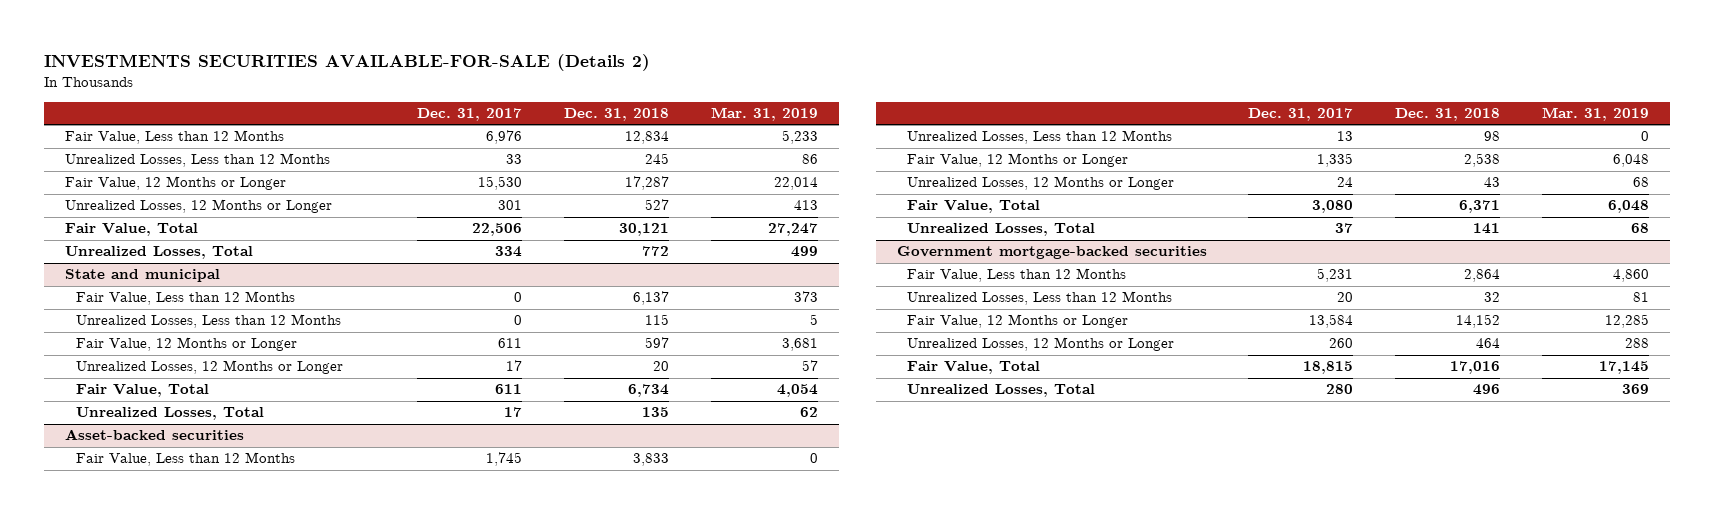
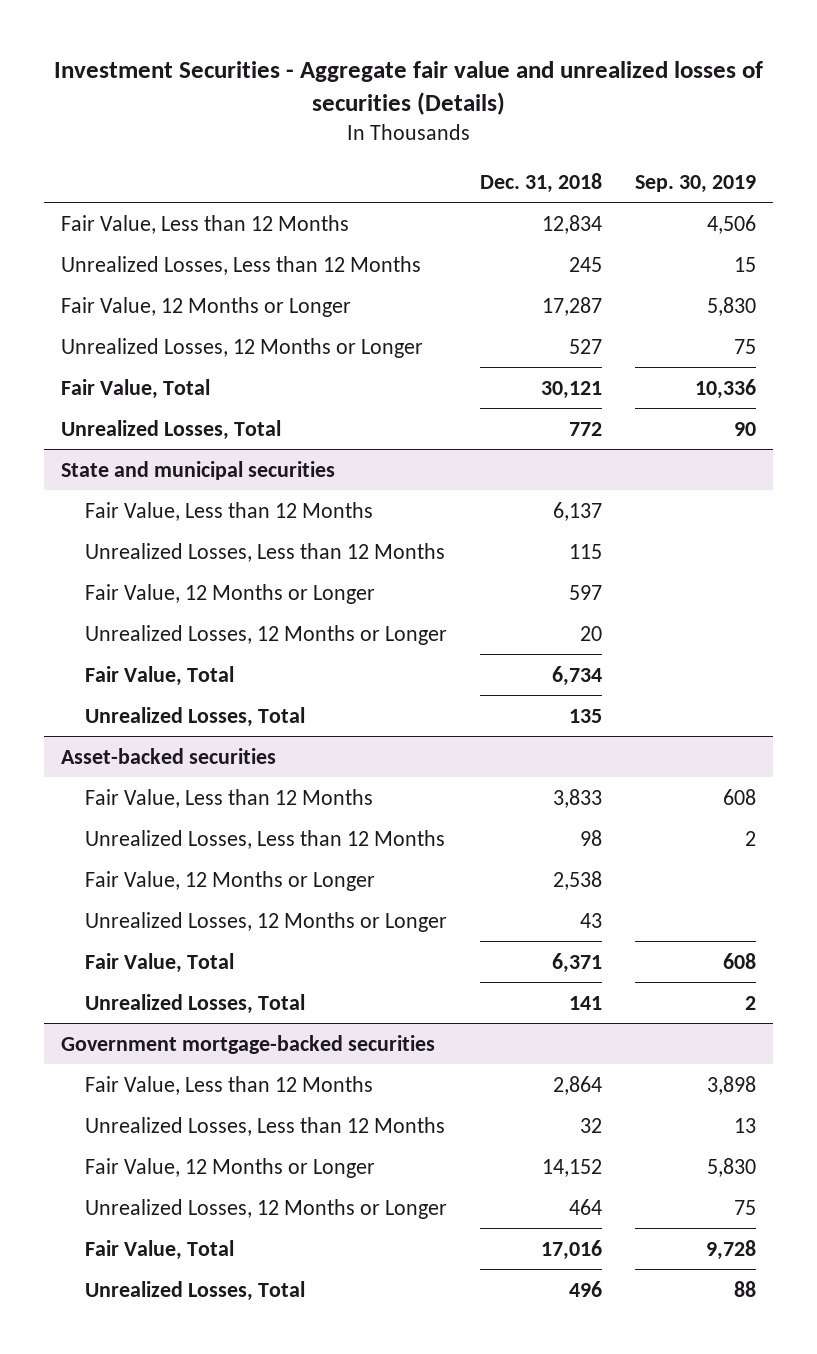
[44,54,651,72] INVESTMENTS SECURITIES AVAILABLE-FOR-SALE (Details 2) -> [53,60,763,115] Investment Securities - Aggregate fair value and unrealized losses of securities (Details)
[417,108,523,122] Dec. 31, 2017 -> none
[710,107,818,122] Mar. 31, 2019 -> none
none -> [635,174,757,193] Sep. 30, 2019
[65,269,221,283] State and municipal -> [61,460,336,480] State and municipal securities

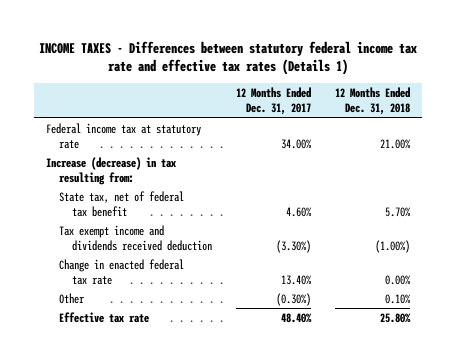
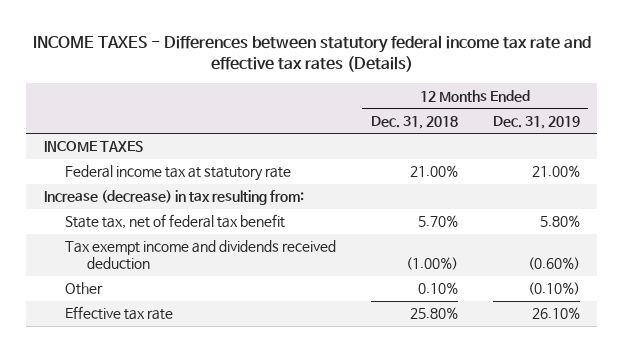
[38,40,417,76] INCOME TAXES - Differences between statutory federal income tax rate and effective tax rates (Details 1) -> [32,34,591,73] INCOME TAXES - Differences between statutory federal income tax rate and effective tax rates (Details)
[236,87,312,116] 12 Months Ended Dec. 31, 2017 -> none
none -> [492,115,580,129] Dec. 31, 2019
none -> [43,141,143,153] INCOME TAXES
[58,258,184,285] Change in enacted federal tax rate -> none

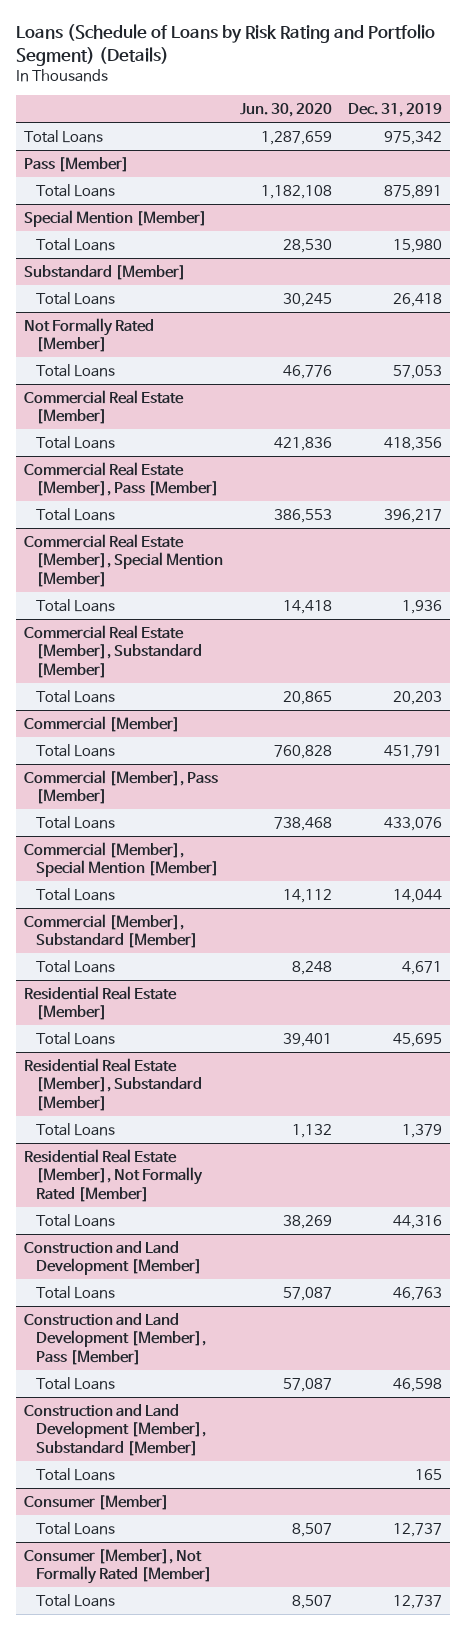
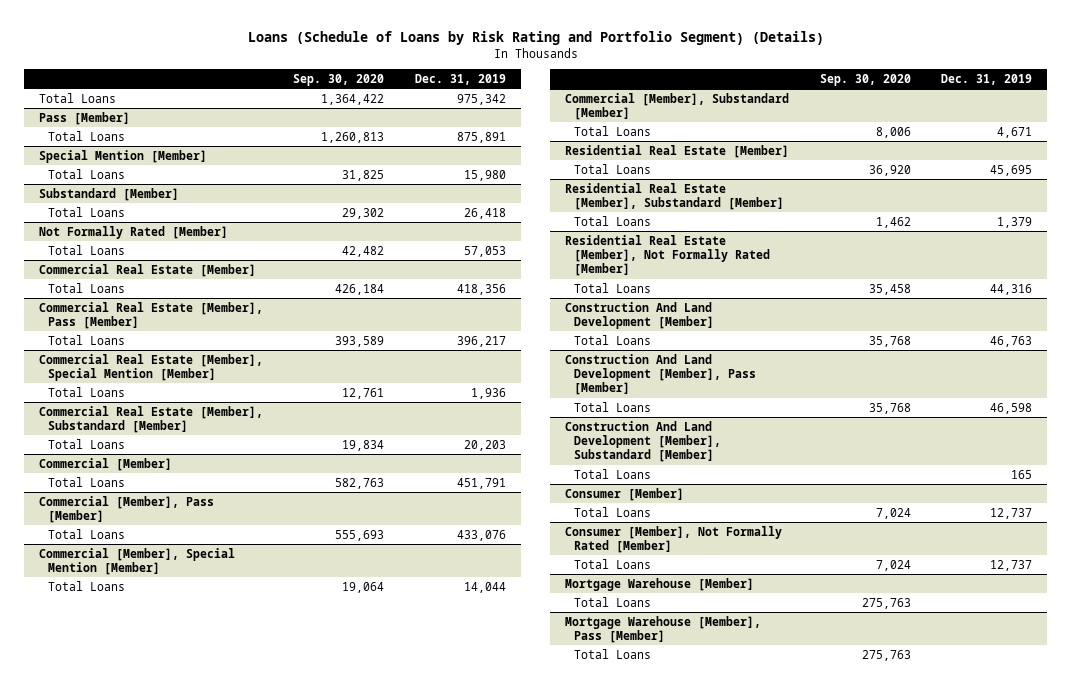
[239,102,332,117] Jun. 30, 2020 -> none
none -> [293,74,385,87] Sep. 30, 2020
[23,1240,203,1276] Construction and Land Development [Member] -> [565,301,715,329] Construction And Land Development [Member]
[23,1312,207,1365] Construction and Land Development [Member], Pass [Member] -> [565,353,757,396] Construction And Land Development [Member], Pass [Member]
[23,1403,207,1456] Construction and Land Development [Member], Substandard [Member] -> [565,420,722,463] Construction And Land Development [Member], Substandard [Member]
none -> [565,577,755,591] Mortgage Warehouse [Member]
none -> [574,596,652,607] Total Loans
none -> [565,615,762,643] Mortgage Warehouse [Member], Pass [Member]
none -> [574,648,652,659] Total Loans

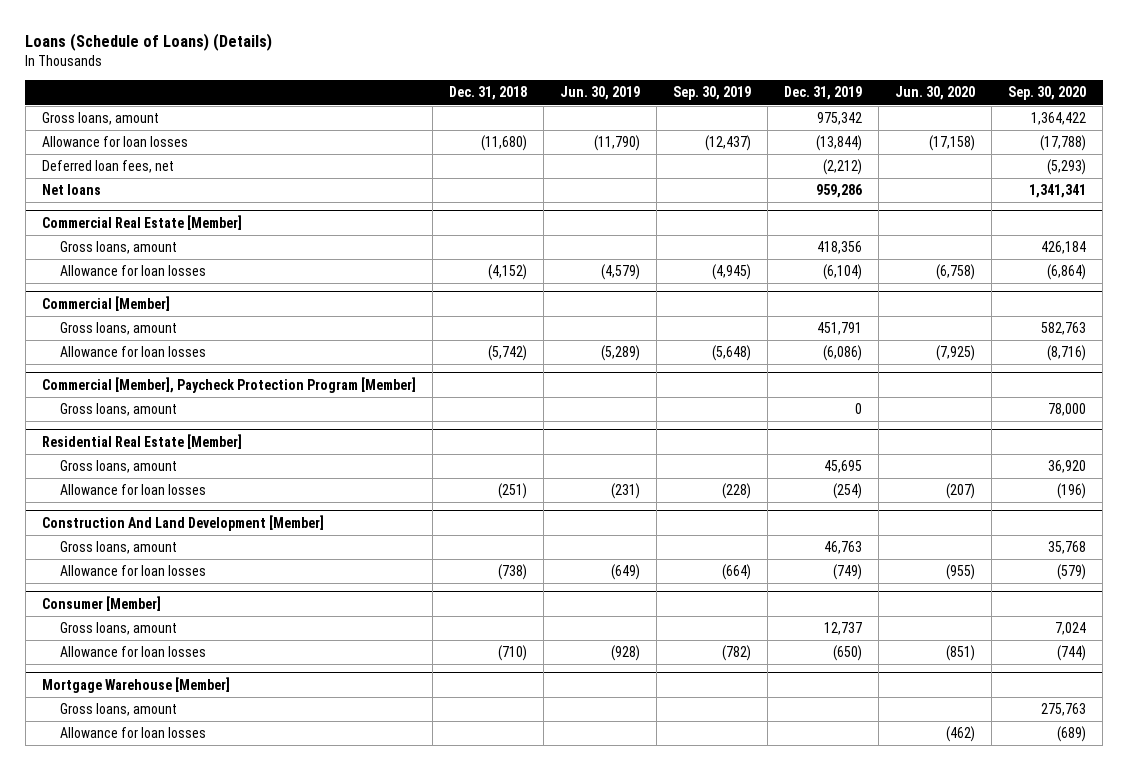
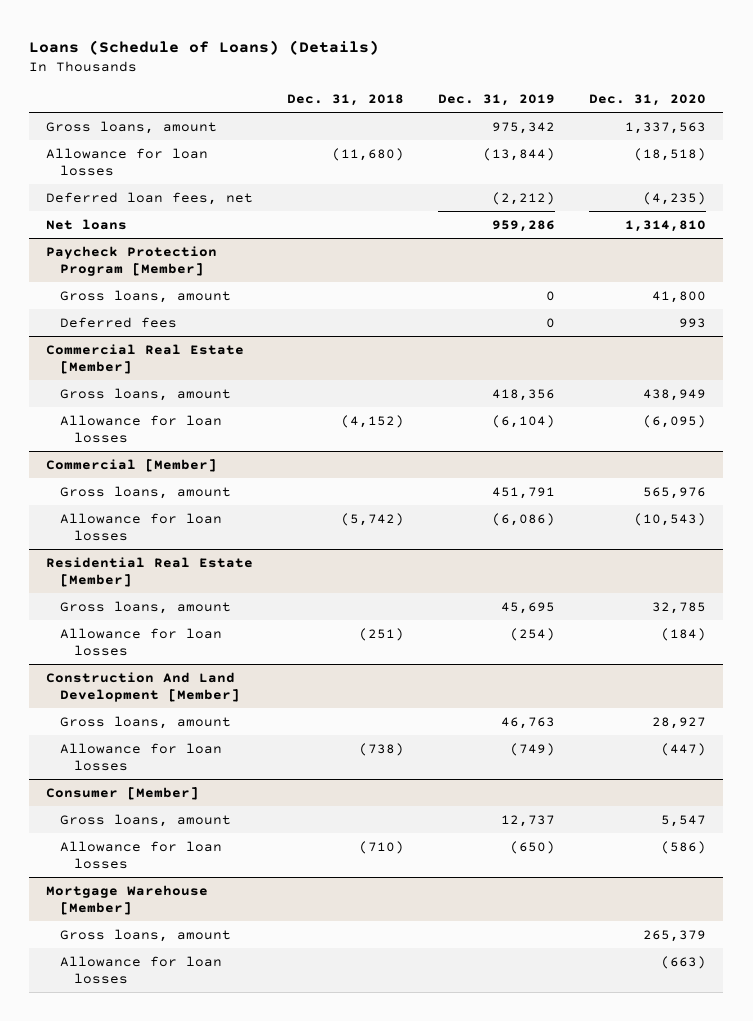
[560,86,641,101] Jun. 30, 2019 -> none
[673,86,752,101] Sep. 30, 2019 -> none
[895,86,976,101] Jun. 30, 2020 -> none
[1008,86,1087,101] Sep. 30, 2020 -> none
none -> [589,94,707,107] Dec. 31, 2020
none -> [46,245,218,277] Paycheck Protection Program [Member]
none -> [60,289,232,303] Gross loans, amount
none -> [60,316,178,328] Deferred fees
[42,376,417,393] Commercial [Member], Paycheck Protection Program [Member] -> none
[59,403,177,417] Gross loans, amount -> none

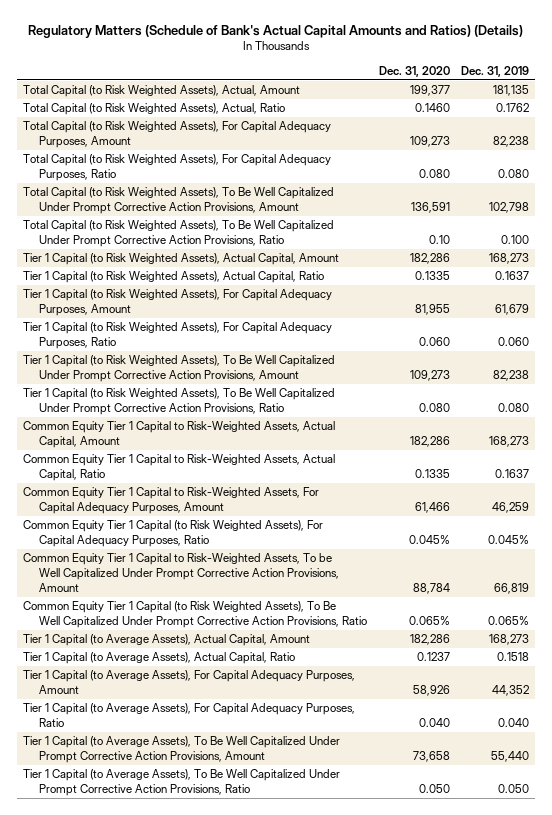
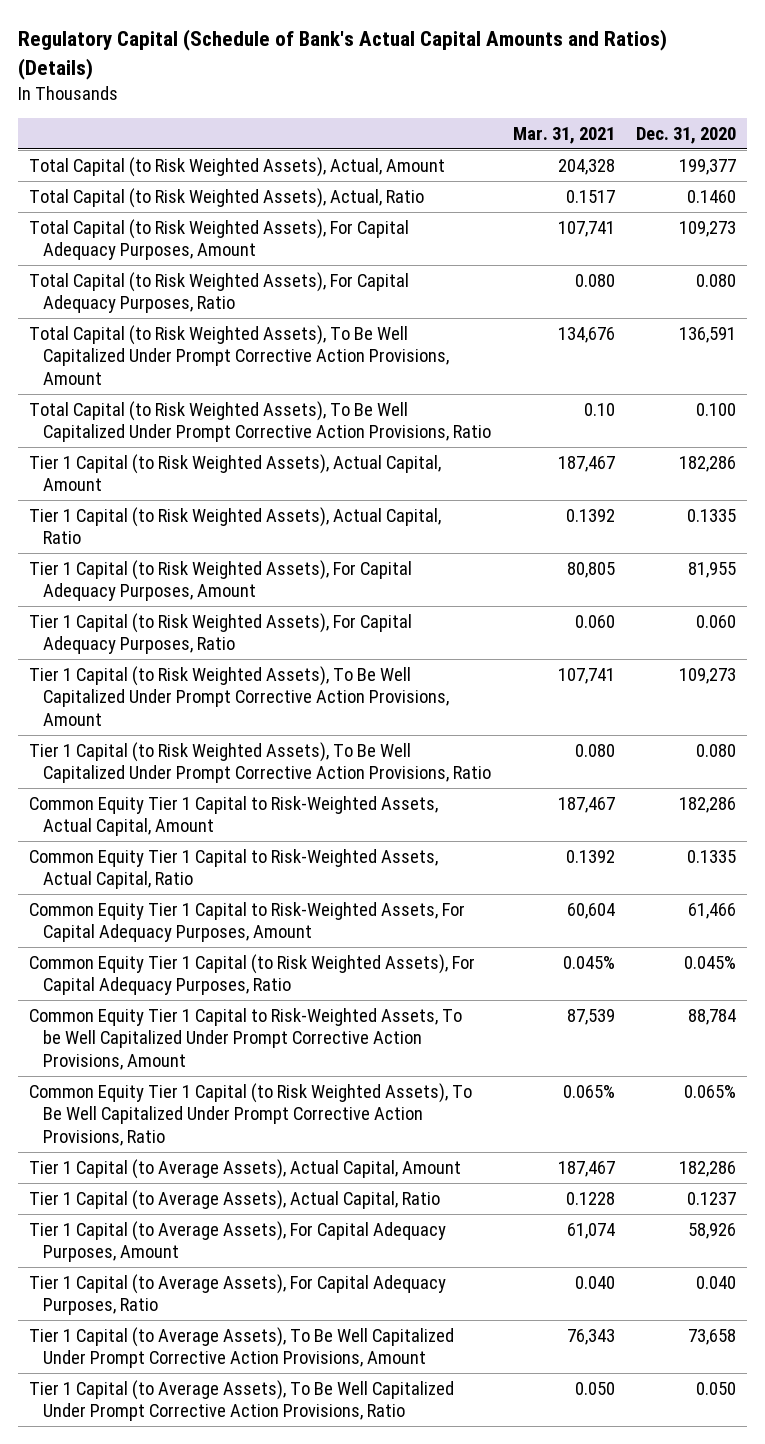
[27,24,523,38] Regulatory Matters (Schedule of Bank's Actual Capital Amounts and Ratios) (Details) -> [17,29,667,81] Regulatory Capital (Schedule of Bank's Actual Capital Amounts and Ratios) (Details)
[461,65,530,77] Dec. 31, 2019 -> none
none -> [512,127,615,145] Mar. 31, 2021
[428,234,450,244] 0.10 -> [696,402,737,416] 0.100

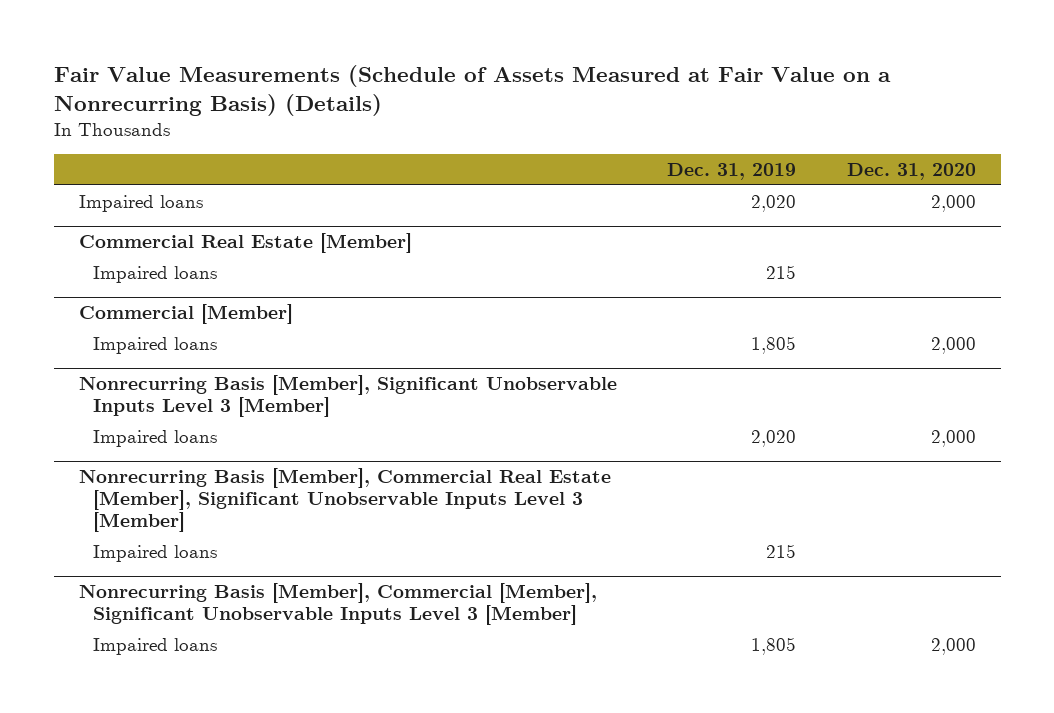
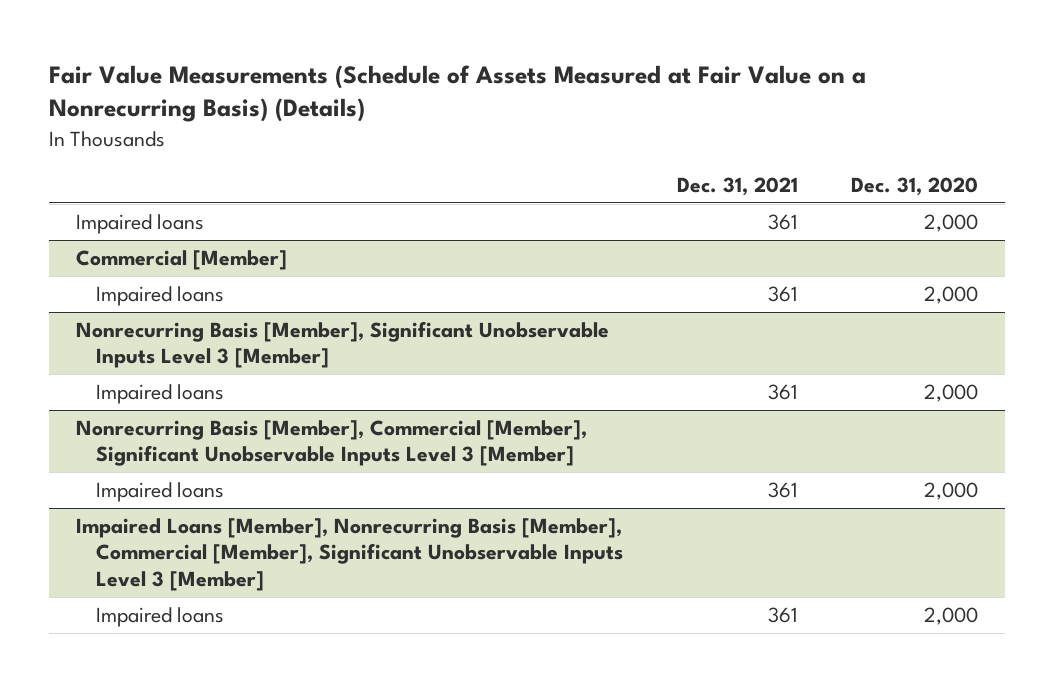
[667,163,797,181] Dec. 31, 2019 -> none
none -> [676,177,798,197] Dec. 31, 2021
[78,233,412,254] Commercial Real Estate [Member] -> none
[93,265,218,283] Impaired loans -> none
[78,468,611,533] Nonrecurring Basis [Member], Commercial Real Estate [Member], Significant Unobservable Inputs Level 3 [Member] -> none
[93,544,218,562] Impaired loans -> none
none -> [76,518,623,591] Impaired Loans [Member], Nonrecurring Basis [Member], Commercial [Member], Significant Unobservable Inputs Level 3 [Member]
none -> [95,607,224,628] Impaired loans

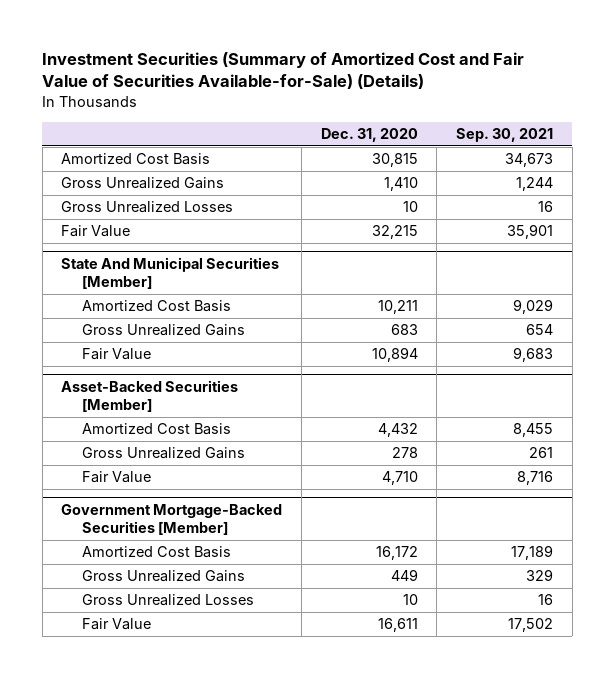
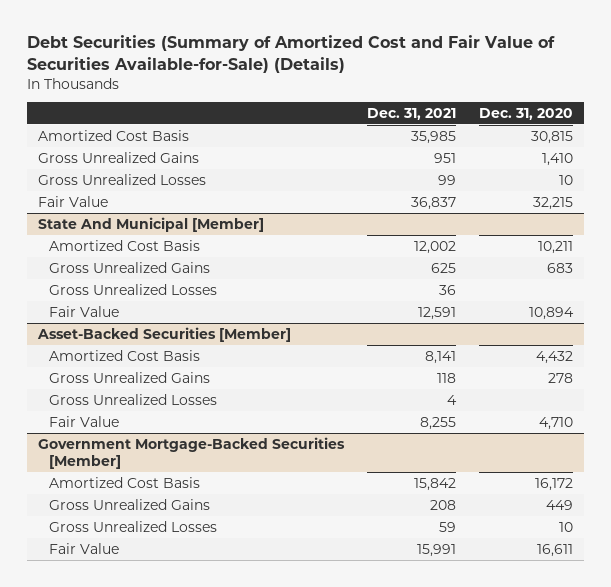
[42,51,525,90] Investment Securities (Summary of Amortized Cost and Fair Value of Securities Available-for-Sale) (Details) -> [26,35,555,73] Debt Securities (Summary of Amortized Cost and Fair Value of Securities Available-for-Sale) (Details)
[456,127,554,142] Sep. 30, 2021 -> none
none -> [367,108,457,121] Dec. 31, 2021
[61,257,280,290] State And Municipal Securities [Member] -> [38,216,265,232] State And Municipal [Member]
none -> [48,283,217,295] Gross Unrealized Losses
none -> [48,393,217,405] Gross Unrealized Losses

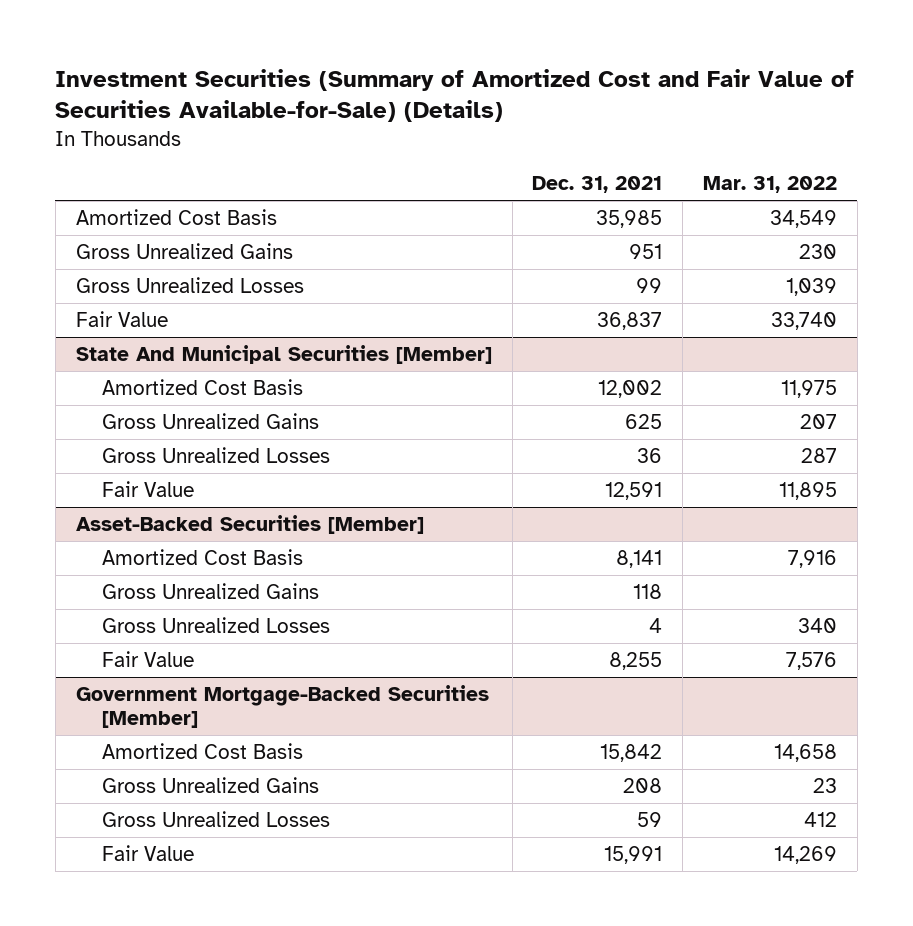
[26,35,555,73] Debt Securities (Summary of Amortized Cost and Fair Value of Securities Available-for-Sale) (Details) -> [55,68,855,123] Investment Securities (Summary of Amortized Cost and Fair Value of Securities Available-for-Sale) (Details)
[478,108,573,121] Dec. 31, 2020 -> none
none -> [703,175,838,193] Mar. 31, 2022
[38,216,265,232] State And Municipal [Member] -> [75,345,492,365] State And Municipal Securities [Member]

